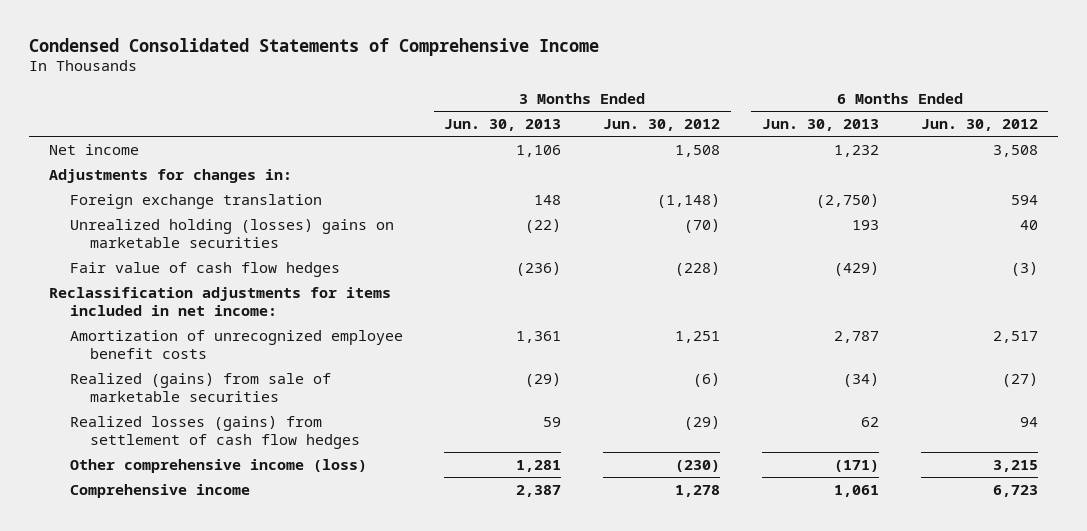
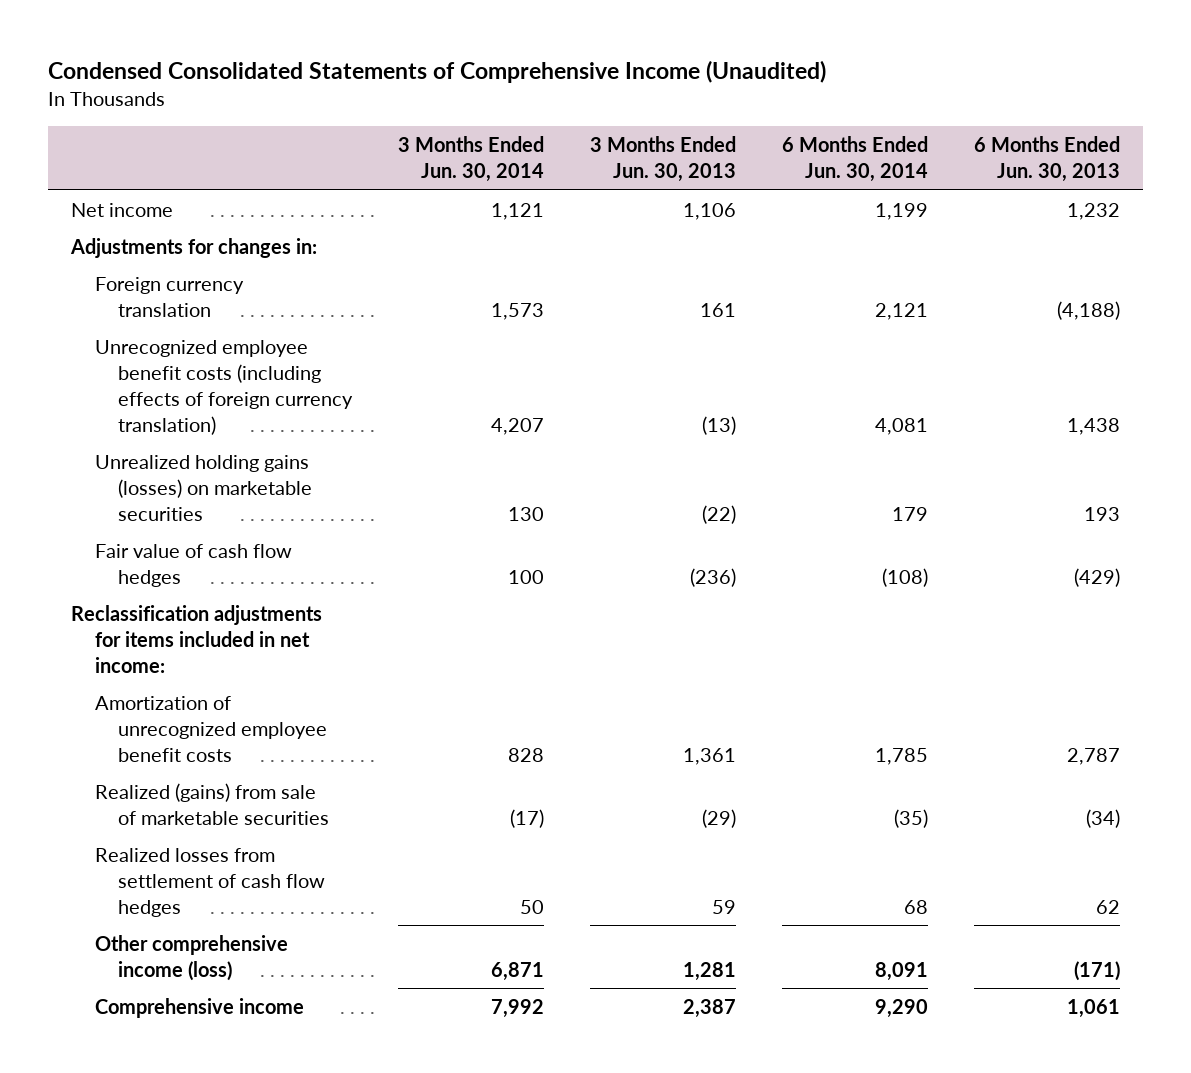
[28,37,599,56] Condensed Consolidated Statements of Comprehensive Income -> [48,60,827,84] Condensed Consolidated Statements of Comprehensive Income (Unaudited)
[603,118,721,131] Jun. 30, 2012 -> none
[920,118,1038,131] Jun. 30, 2012 -> none
none -> [397,136,544,183] 3 Months Ended Jun. 30, 2014
none -> [781,136,928,183] 6 Months Ended Jun. 30, 2014
[69,193,322,209] Foreign exchange translation -> [94,276,244,317] Foreign currency translation
[534,194,562,205] 148 -> [699,302,736,317] 161
[815,193,879,208] (2,750) -> [1056,300,1120,320] (4,188)
none -> [94,339,353,435] Unrecognized employee benefit costs (including effects of foreign currency translation)
[69,218,394,249] Unrealized holding (losses) gains on marketable securities -> [94,454,312,521] Unrealized holding gains (losses) on marketable securities
[69,415,360,450] Realized losses (gains) from settlement of cash flow hedges -> [94,847,325,917] Realized losses from settlement of cash flow hedges

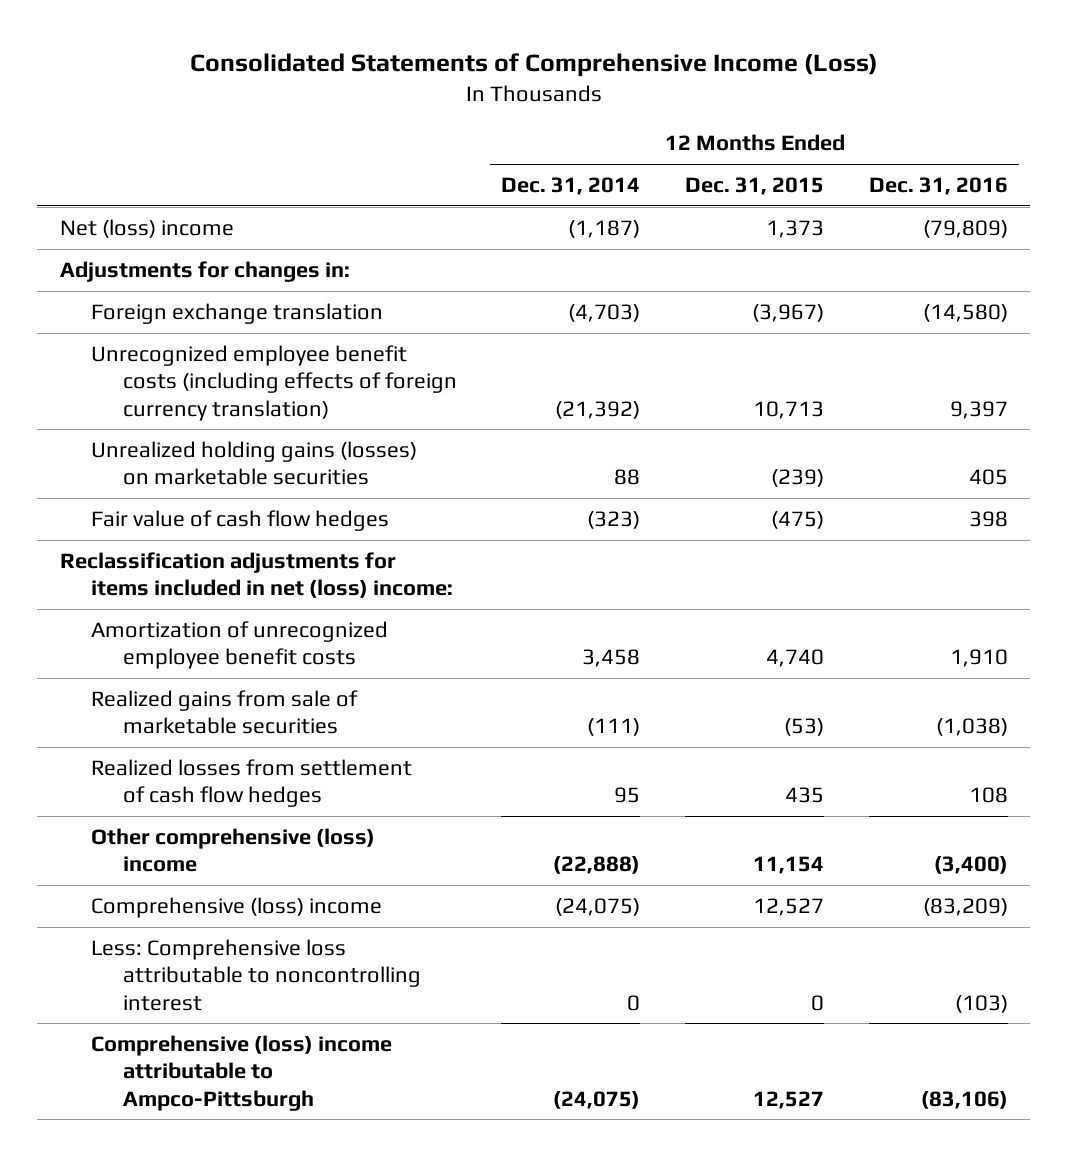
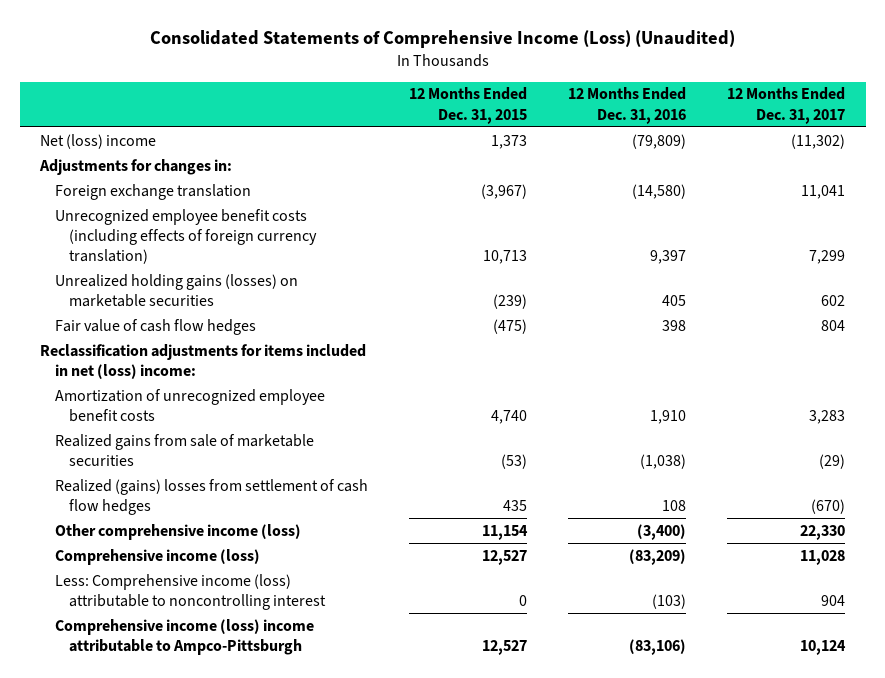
[189,53,878,78] Consolidated Statements of Comprehensive Income (Loss) -> [149,30,735,49] Consolidated Statements of Comprehensive Income (Loss) (Unaudited)
[501,177,641,196] Dec. 31, 2014 -> none
none -> [726,87,845,124] 12 Months Ended Dec. 31, 2017
[91,758,413,808] Realized losses from settlement of cash flow hedges -> [54,478,368,515] Realized (gains) losses from settlement of cash flow hedges
[91,827,376,873] Other comprehensive (loss) income -> [54,523,301,540] Other comprehensive income (loss)
[91,896,383,918] Comprehensive (loss) income -> [54,548,260,565] Comprehensive income (loss)
[91,938,421,1011] Less: Comprehensive loss attributable to noncontrolling interest -> [54,573,326,610] Less: Comprehensive income (loss) attributable to noncontrolling interest
[91,1034,393,1111] Comprehensive (loss) income attributable to Ampco-Pittsburgh -> [54,618,314,655] Comprehensive income (loss) income attributable to Ampco-Pittsburgh

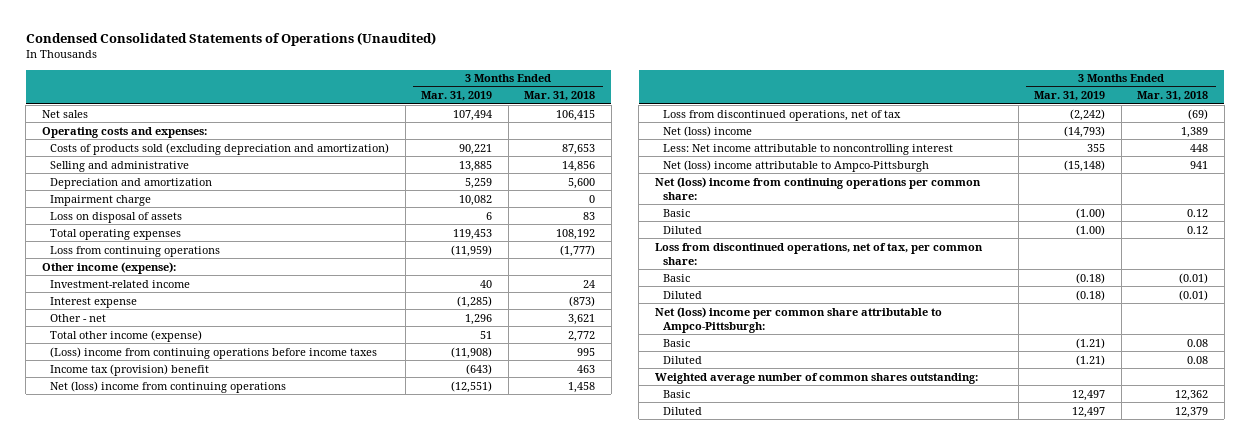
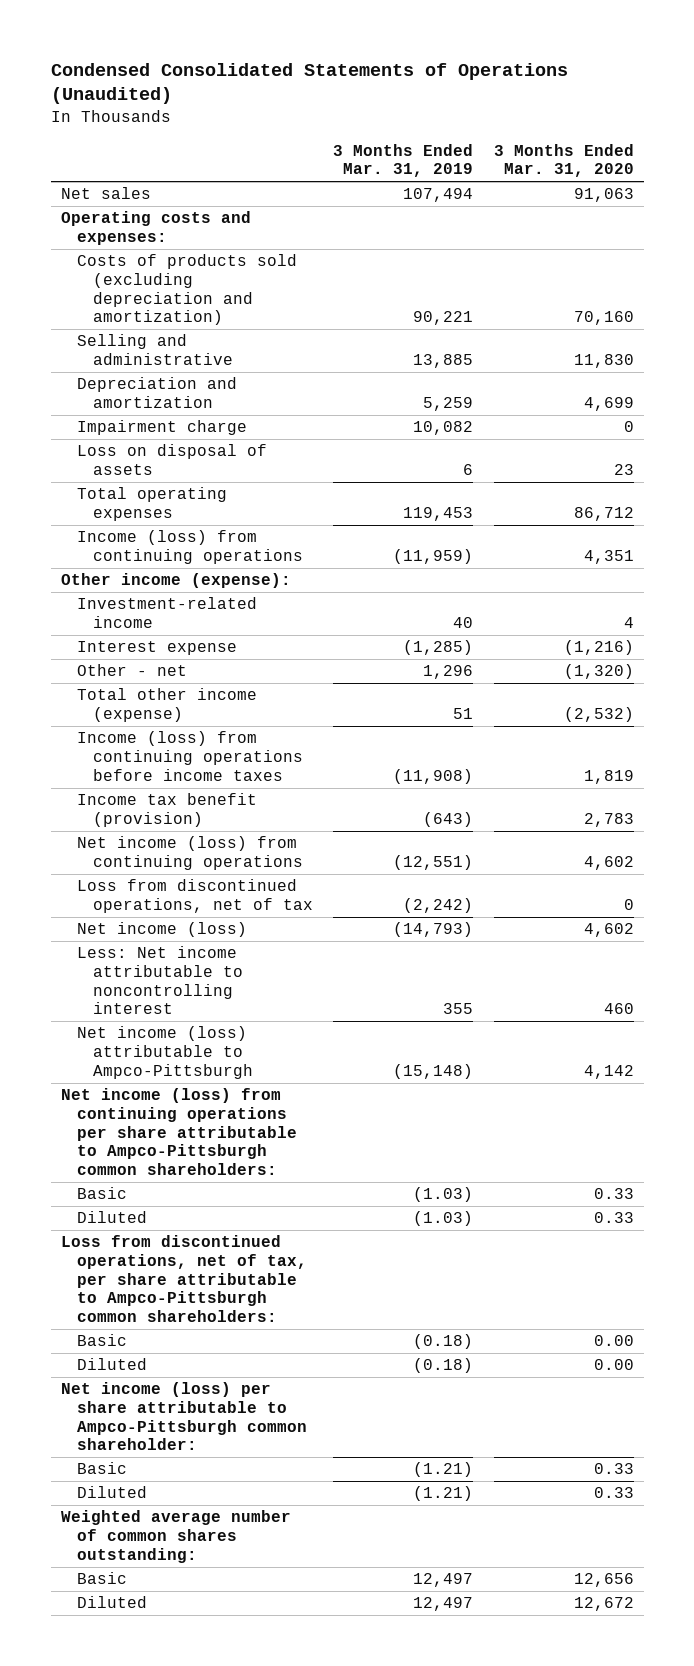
[524,91,596,102] Mar. 31, 2018 -> none
none -> [493,143,634,178] 3 Months Ended Mar. 31, 2020
[50,245,221,257] Loss from continuing operations -> [76,530,304,565] Income (loss) from continuing operations
[50,346,378,359] (Loss) income from continuing operations before income taxes -> [76,731,304,781] Income (loss) from continuing operations before income taxes
[50,363,210,376] Income tax (provision) benefit -> [76,793,257,828] Income tax benefit (provision)
[50,380,287,393] Net (loss) income from continuing operations -> [76,836,304,871] Net income (loss) from continuing operations
[663,125,753,137] Net (loss) income -> [76,922,247,938] Net income (loss)
[663,159,930,172] Net (loss) income attributable to Ampco-Pittsburgh -> [76,1026,254,1079] Net income (loss) attributable to Ampco-Pittsburgh
[654,176,981,200] Net (loss) income from continuing operations per common share: -> [60,1088,297,1176] Net income (loss) from continuing operations per share attributable to Ampco-Pittsburgh common shareholders:
[1076,207,1106,219] (1.00) -> [413,1187,474,1203] (1.03)
[1076,224,1106,236] (1.00) -> [413,1211,474,1227] (1.03)
[654,242,983,265] Loss from discontinued operations, net of tax, per common share: -> [60,1235,307,1323] Loss from discontinued operations, net of tax, per share attributable to Ampco-Pittsburgh common shareholders:
[654,306,942,333] Net (loss) income per common share attributable to Ampco-Pittsburgh: -> [60,1382,307,1451] Net income (loss) per share attributable to Ampco-Pittsburgh common shareholder:

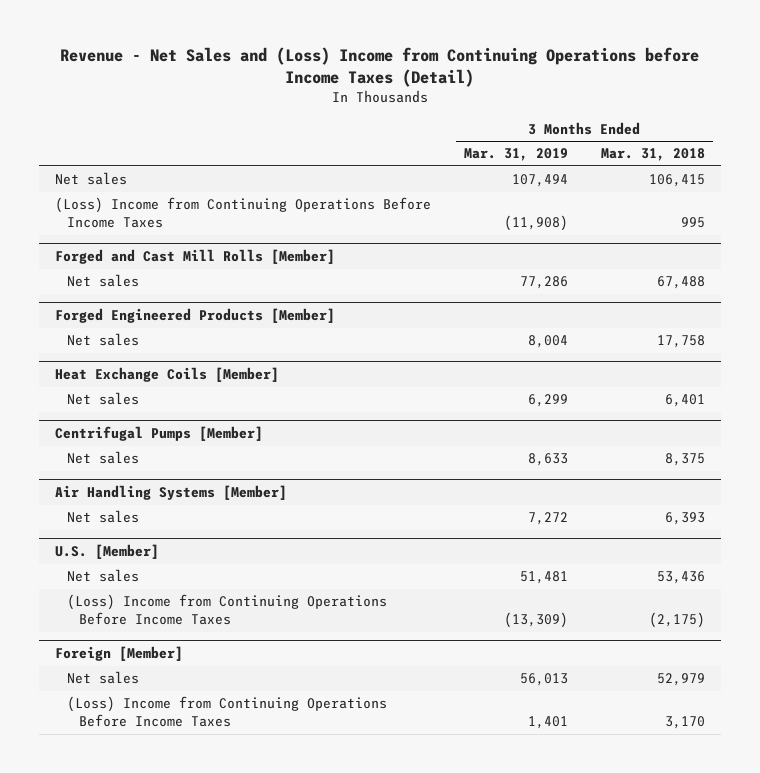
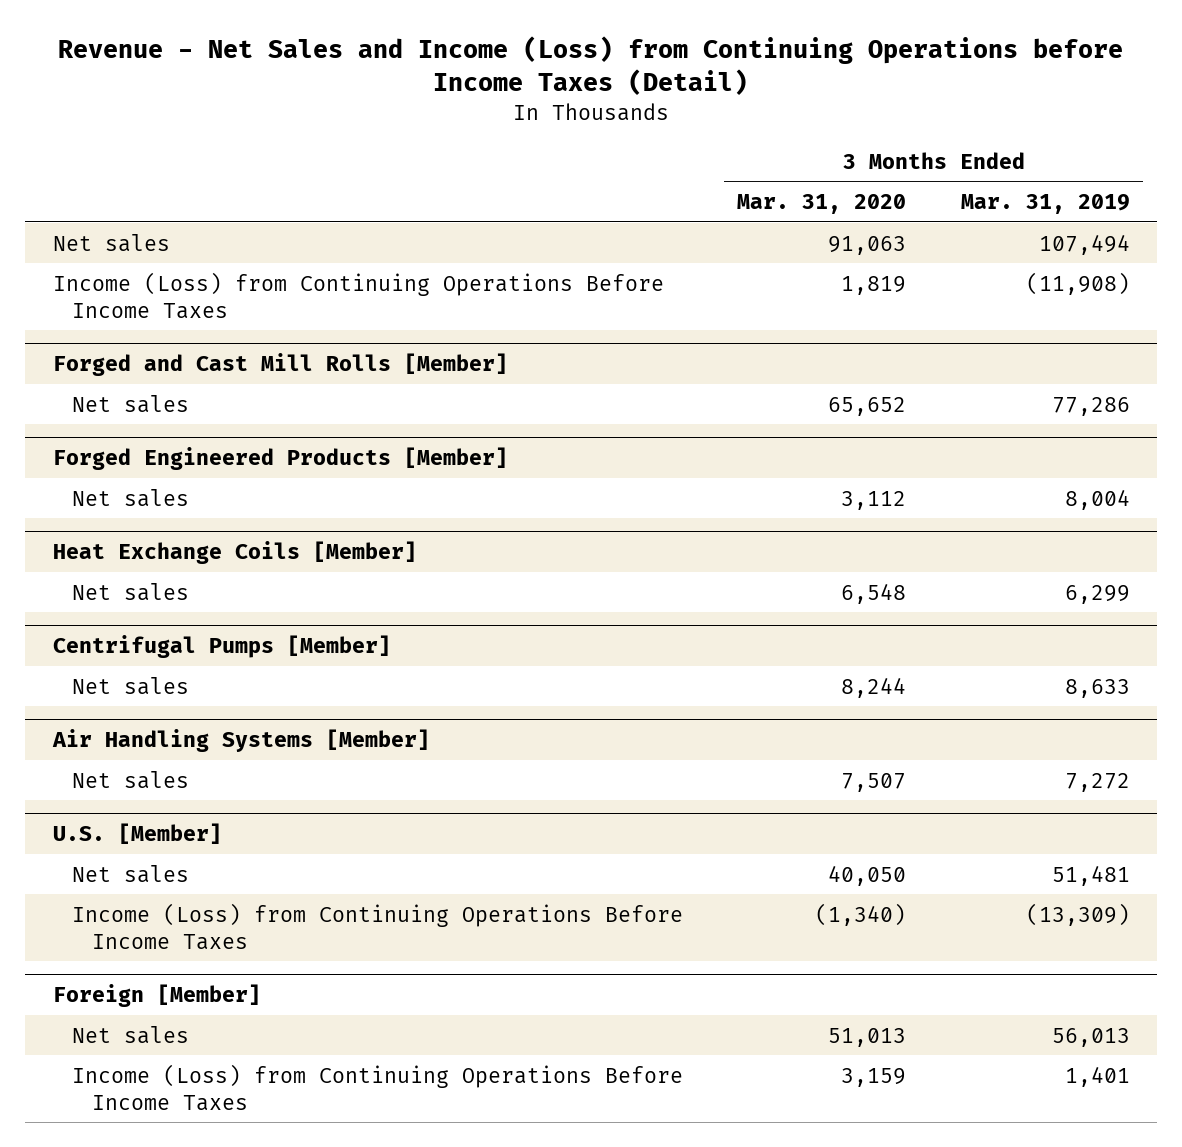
[59,46,699,87] Revenue - Net Sales and (Loss) Income from Continuing Operations before Income Taxes (Detail) -> [58,36,1124,96] Revenue - Net Sales and Income (Loss) from Continuing Operations before Income Taxes (Detail)
[600,148,705,162] Mar. 31, 2018 -> none
none -> [737,194,907,215] Mar. 31, 2020
[55,197,432,229] (Loss) Income from Continuing Operations Before Income Taxes -> [52,271,664,319] Income (Loss) from Continuing Operations Before Income Taxes
[67,594,388,626] (Loss) Income from Continuing Operations Before Income Taxes -> [72,902,684,950] Income (Loss) from Continuing Operations Before Income Taxes
[67,696,388,728] (Loss) Income from Continuing Operations Before Income Taxes -> [72,1063,684,1111] Income (Loss) from Continuing Operations Before Income Taxes

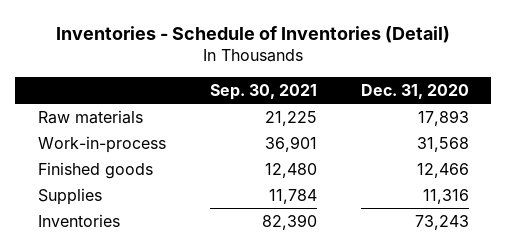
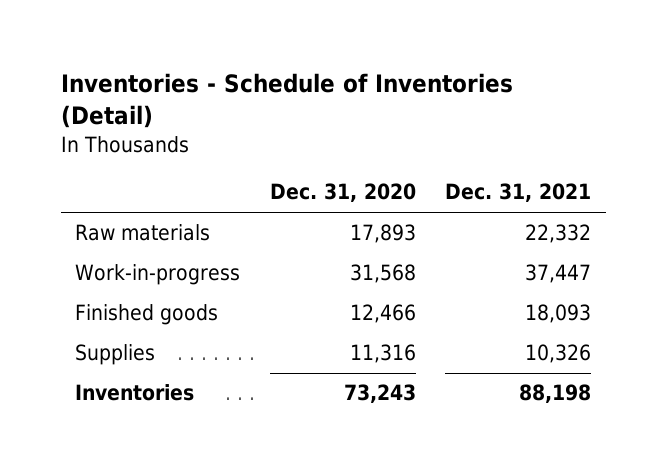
[209,83,317,100] Sep. 30, 2021 -> none
none -> [445,183,592,203] Dec. 31, 2021
[37,135,166,153] Work-in-process -> [75,264,241,286] Work-in-progress

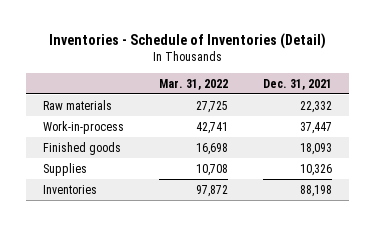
[269,183,416,203] Dec. 31, 2020 -> none
none -> [159,78,229,90] Mar. 31, 2022
[75,264,241,286] Work-in-progress -> [43,120,125,134] Work-in-process

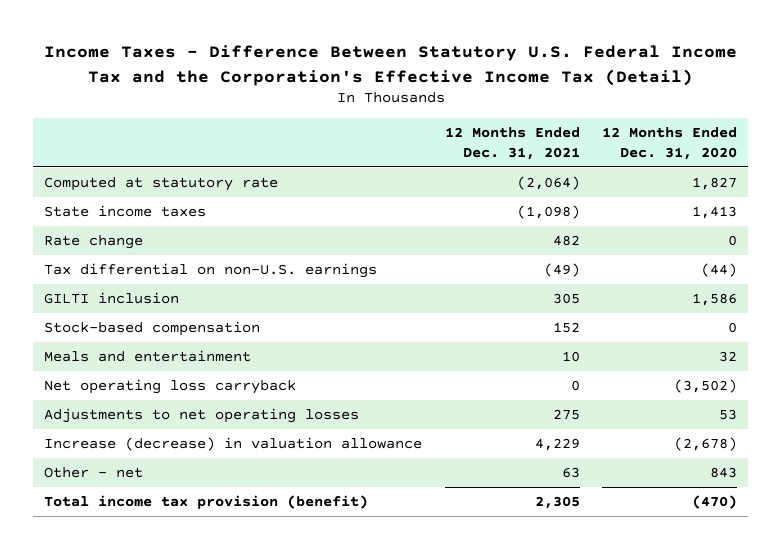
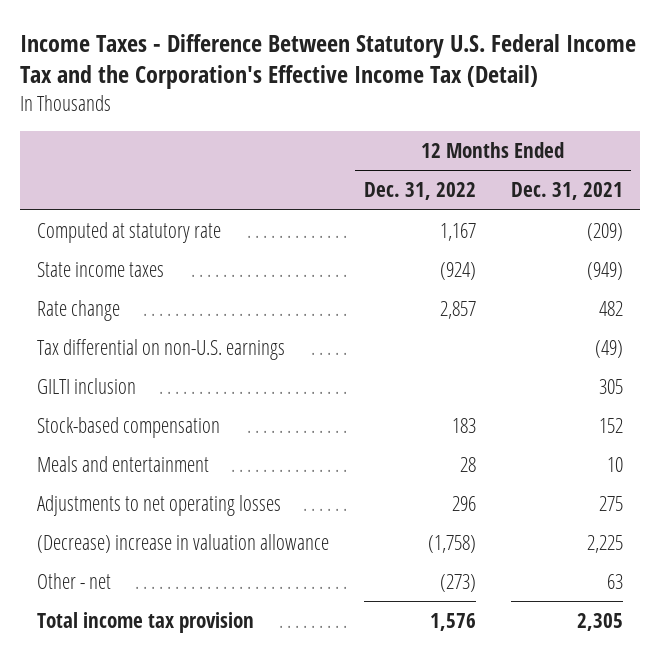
[602,127,738,160] 12 Months Ended Dec. 31, 2020 -> none
none -> [363,182,476,201] Dec. 31, 2022
[516,176,580,191] (2,064) -> [586,222,623,241] (209)
[516,205,580,220] (1,098) -> [586,261,623,280] (949)
[44,379,297,395] Net operating loss carryback -> none
[44,437,423,452] Increase (decrease) in valuation allowance -> [37,533,330,553] (Decrease) increase in valuation allowance
[534,438,580,452] 4,229 -> [586,534,623,553] 2,225
[44,495,369,510] Total income tax provision (benefit) -> [37,611,255,633] Total income tax provision

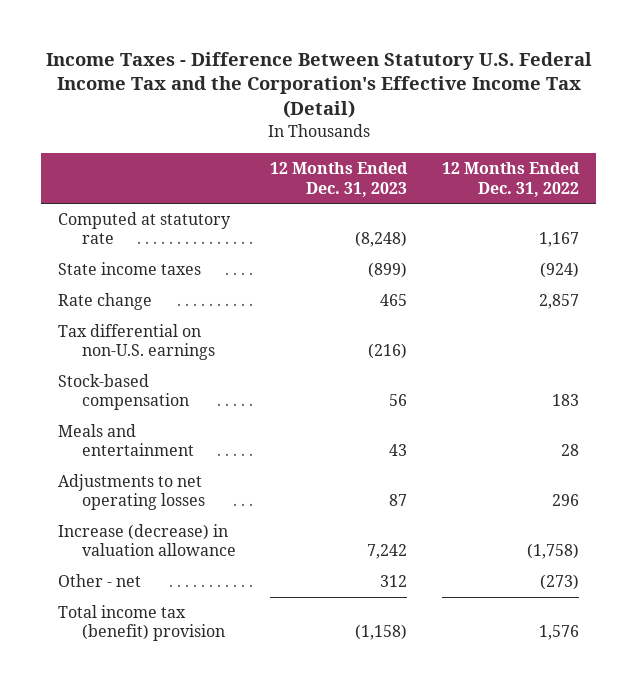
[510,182,623,201] Dec. 31, 2021 -> none
none -> [270,162,409,197] 12 Months Ended Dec. 31, 2023
[37,377,137,394] GILTI inclusion -> none
[37,533,330,553] (Decrease) increase in valuation allowance -> [57,524,236,557] Increase (decrease) in valuation allowance
[37,611,255,633] Total income tax provision -> [57,605,225,642] Total income tax (benefit) provision

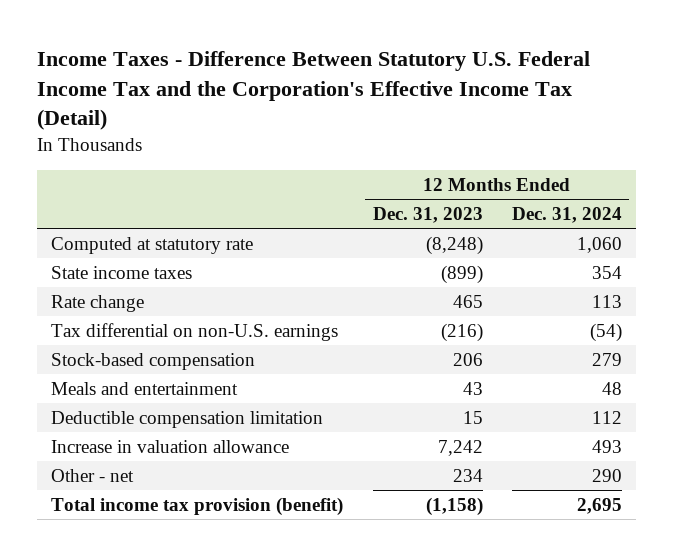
[442,162,581,197] 12 Months Ended Dec. 31, 2022 -> none
none -> [511,206,622,223] Dec. 31, 2024
[389,394,408,407] 56 -> [452,352,483,366] 206
[57,474,205,511] Adjustments to net operating losses -> none
none -> [51,410,324,428] Deductible compensation limitation
[57,524,236,557] Increase (decrease) in valuation allowance -> [51,439,290,453] Increase in valuation allowance
[380,575,408,588] 312 -> [452,468,483,482] 234
[57,605,225,642] Total income tax (benefit) provision -> [51,496,344,516] Total income tax provision (benefit)

